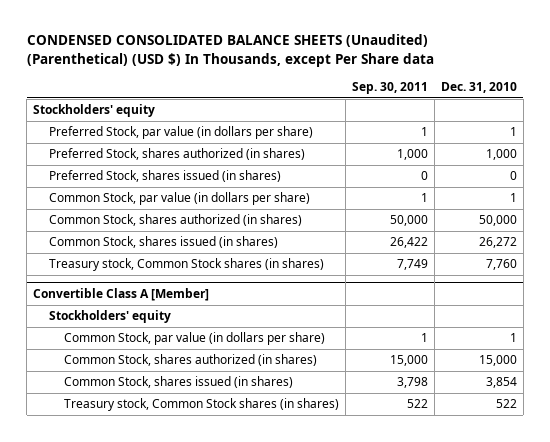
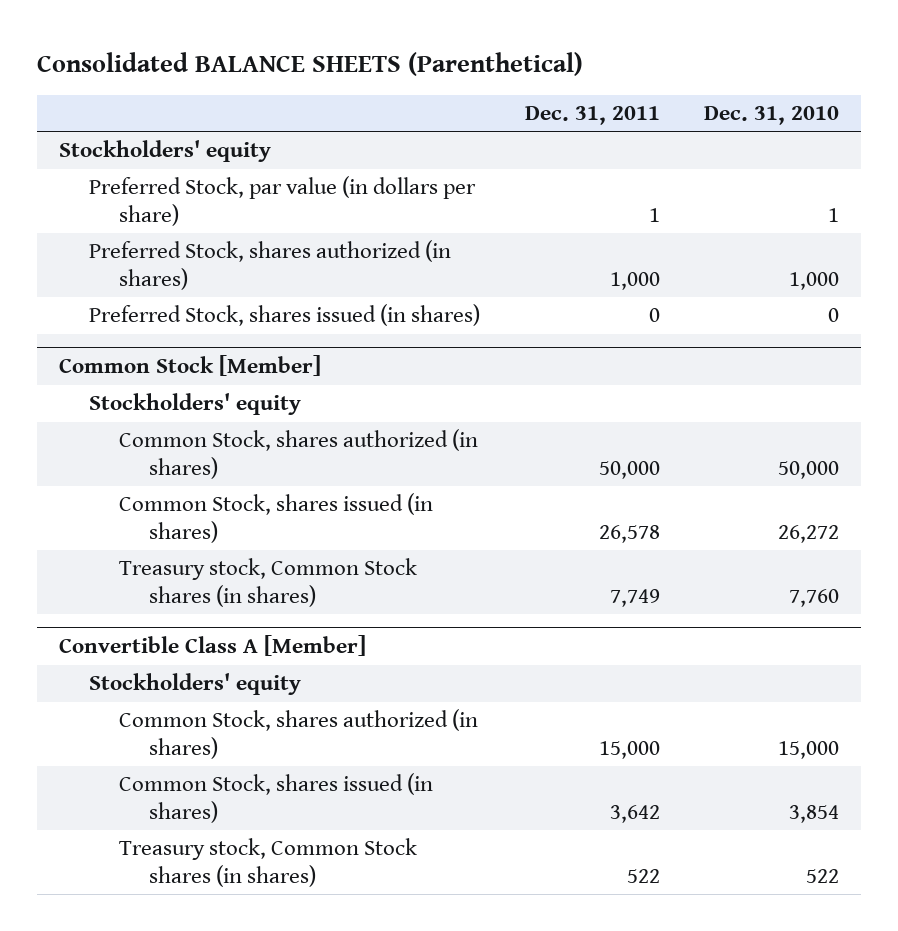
[26,34,434,67] CONDENSED CONSOLIDATED BALANCE SHEETS (Unaudited) (Parenthetical) (USD $) In Thousands, except Per Share data -> [37,52,584,77] Consolidated BALANCE SHEETS (Parenthetical)
[351,81,428,94] Sep. 30, 2011 -> none
none -> [524,105,660,125] Dec. 31, 2011
[48,192,310,206] Common Stock, par value (in dollars per share) -> none
none -> [59,355,322,377] Common Stock [Member]
none -> [89,393,302,416] Stockholders' equity
[63,332,325,346] Common Stock, par value (in dollars per share) -> none

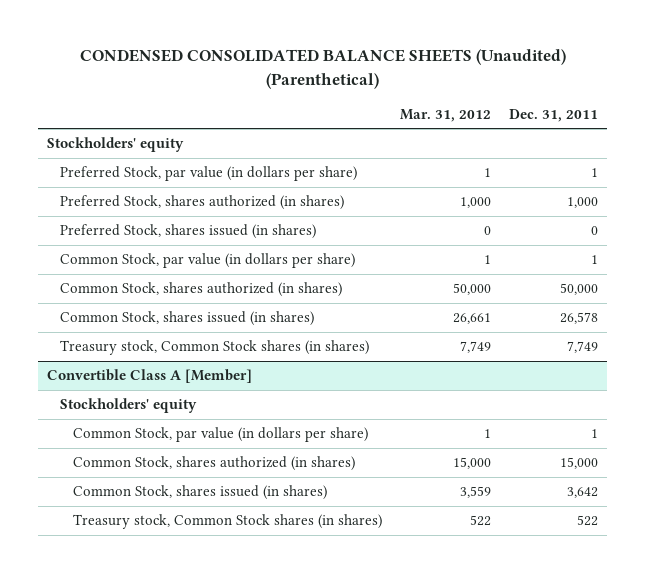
[37,52,584,77] Consolidated BALANCE SHEETS (Parenthetical) -> [79,49,566,89] CONDENSED CONSOLIDATED BALANCE SHEETS (Unaudited) (Parenthetical)
[704,105,840,125] Dec. 31, 2010 -> none
none -> [400,108,492,122] Mar. 31, 2012
[59,355,322,377] Common Stock [Member] -> none
[89,393,302,416] Stockholders' equity -> none
none -> [60,253,356,269] Common Stock, par value (in dollars per share)
none -> [73,427,369,443] Common Stock, par value (in dollars per share)

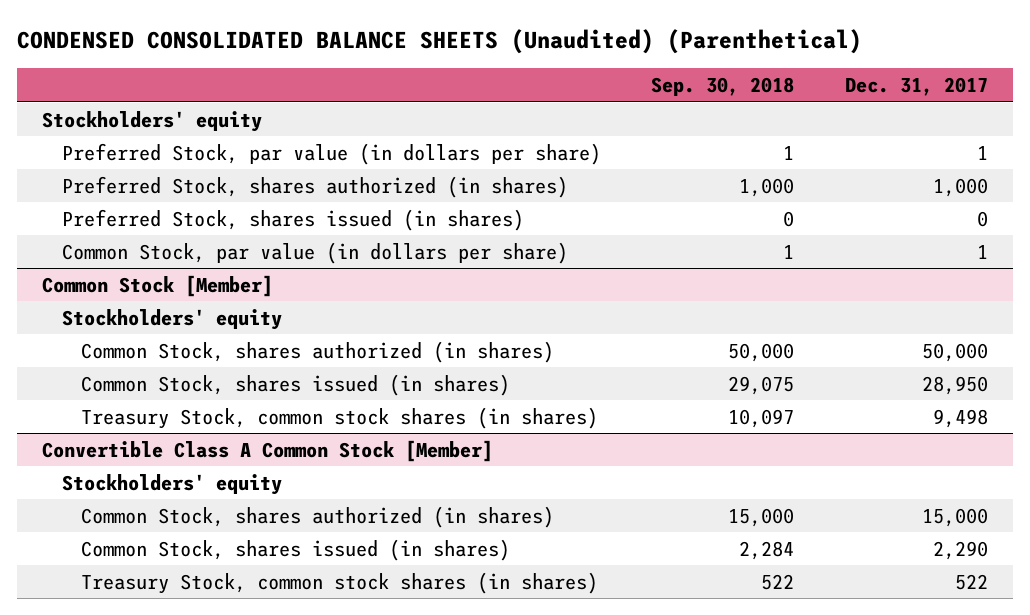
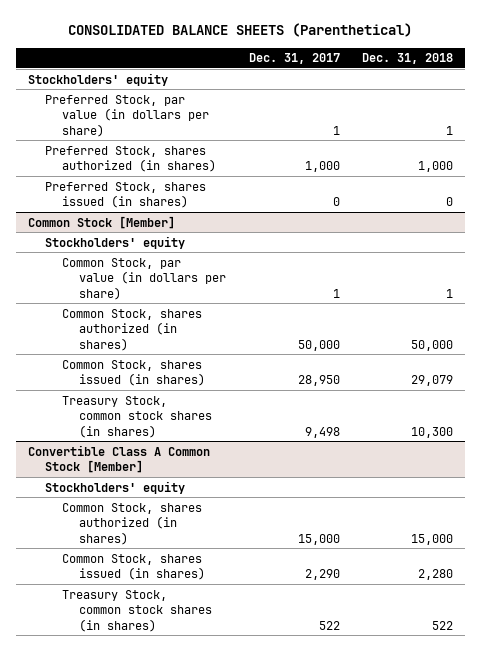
[16,29,862,55] CONDENSED CONSOLIDATED BALANCE SHEETS (Unaudited) (Parenthetical) -> [68,23,413,38] CONSOLIDATED BALANCE SHEETS (Parenthetical)
[651,77,795,97] Sep. 30, 2018 -> none
none -> [362,53,454,65] Dec. 31, 2018
[61,241,568,264] Common Stock, par value (in dollars per share) -> none
none -> [62,257,227,300] Common Stock, par value (in dollars per share)

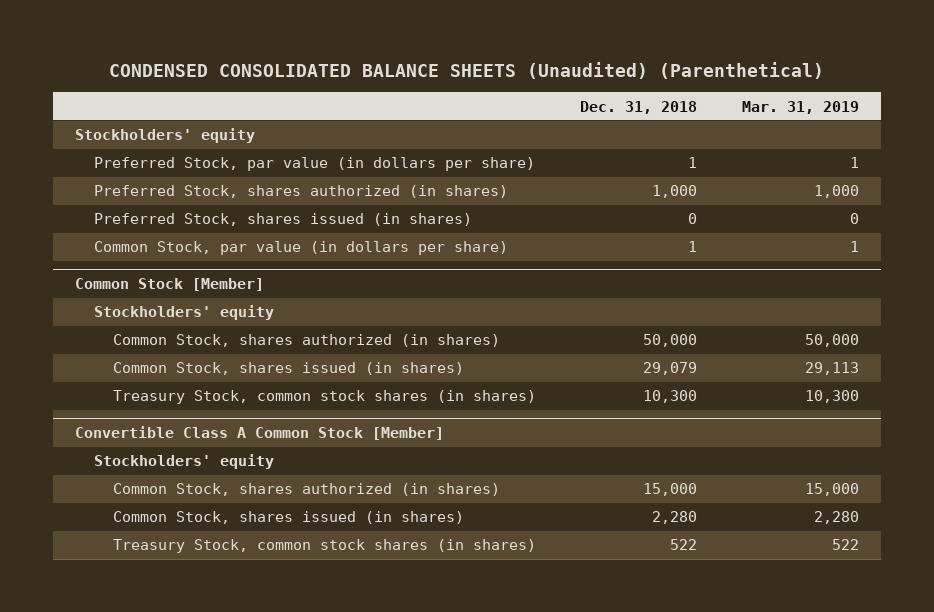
[68,23,413,38] CONSOLIDATED BALANCE SHEETS (Parenthetical) -> [109,61,825,79] CONDENSED CONSOLIDATED BALANCE SHEETS (Unaudited) (Parenthetical)
[248,53,340,65] Dec. 31, 2017 -> none
none -> [741,100,859,114] Mar. 31, 2019
none -> [94,241,509,256] Common Stock, par value (in dollars per share)
[62,257,227,300] Common Stock, par value (in dollars per share) -> none

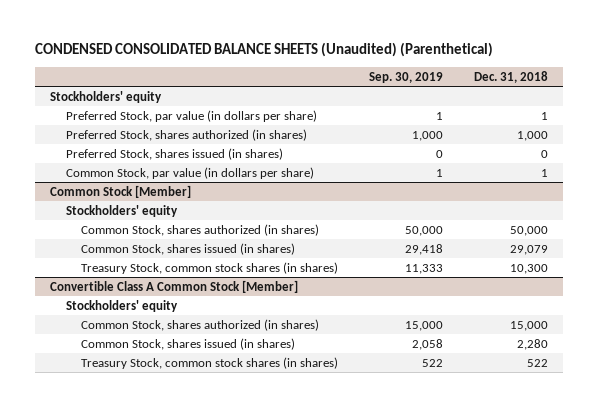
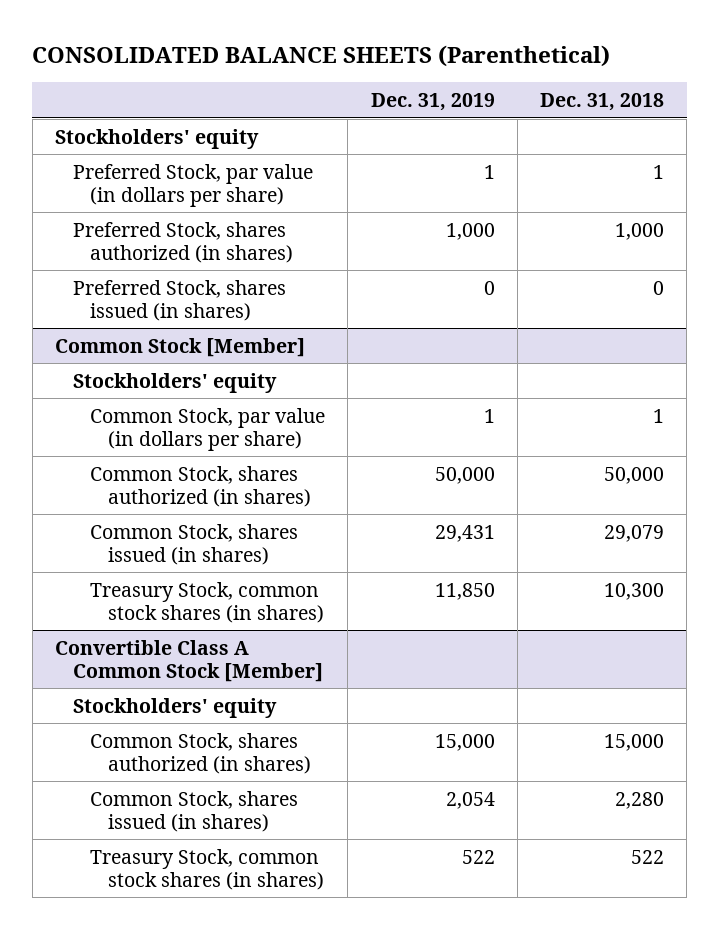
[34,42,493,58] CONDENSED CONSOLIDATED BALANCE SHEETS (Unaudited) (Parenthetical) -> [32,44,611,67] CONSOLIDATED BALANCE SHEETS (Parenthetical)
[369,71,444,83] Sep. 30, 2019 -> none
none -> [370,93,495,112] Dec. 31, 2019
[65,166,314,179] Common Stock, par value (in dollars per share) -> none
none -> [90,407,326,451] Common Stock, par value (in dollars per share)

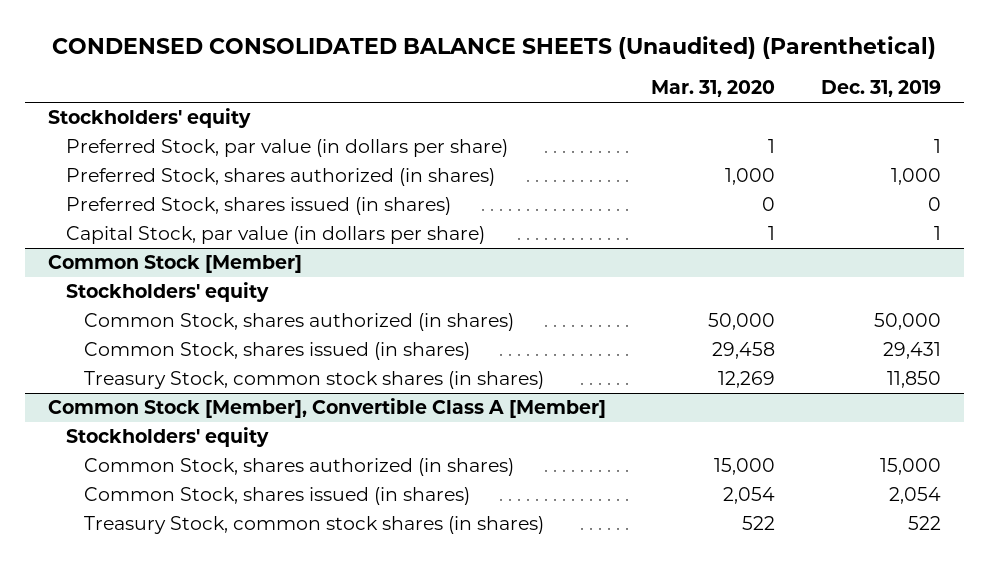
[32,44,611,67] CONSOLIDATED BALANCE SHEETS (Parenthetical) -> [52,36,937,60] CONDENSED CONSOLIDATED BALANCE SHEETS (Unaudited) (Parenthetical)
[540,93,665,112] Dec. 31, 2018 -> none
none -> [651,80,776,98] Mar. 31, 2020
none -> [65,226,485,245] Capital Stock, par value (in dollars per share)
[90,407,326,451] Common Stock, par value (in dollars per share) -> none
[55,639,323,682] Convertible Class A Common Stock [Member] -> [47,398,606,419] Common Stock [Member], Convertible Class A [Member]

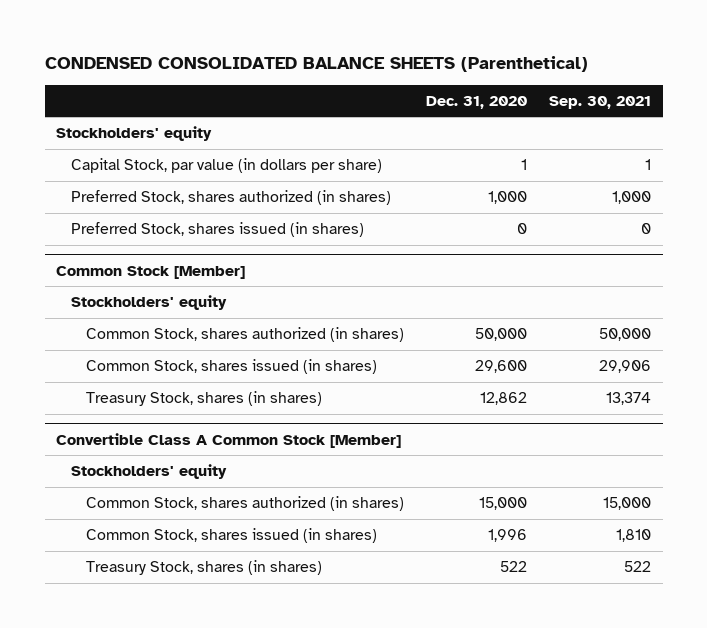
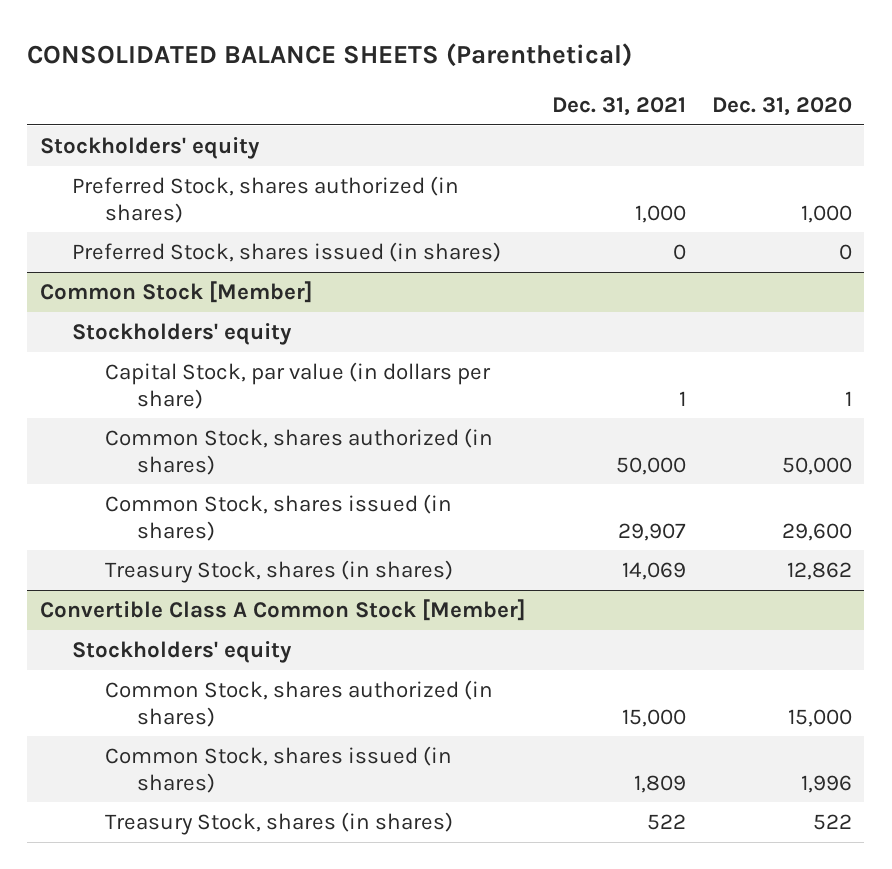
[44,55,588,72] CONDENSED CONSOLIDATED BALANCE SHEETS (Parenthetical) -> [27,42,633,67] CONSOLIDATED BALANCE SHEETS (Parenthetical)
[549,95,652,109] Sep. 30, 2021 -> none
none -> [551,97,686,117] Dec. 31, 2021
[70,158,382,174] Capital Stock, par value (in dollars per share) -> none
none -> [104,361,491,409] Capital Stock, par value (in dollars per share)

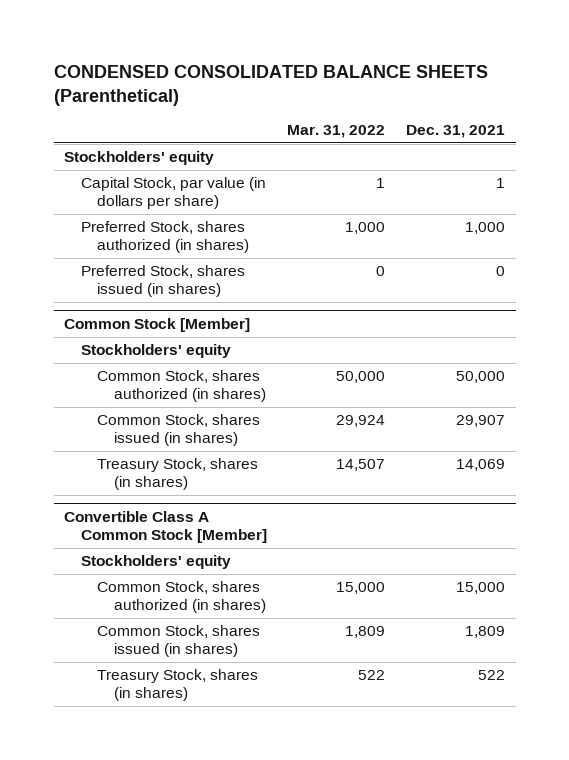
[27,42,633,67] CONSOLIDATED BALANCE SHEETS (Parenthetical) -> [53,64,488,106] CONDENSED CONSOLIDATED BALANCE SHEETS (Parenthetical)
[711,97,852,117] Dec. 31, 2020 -> none
none -> [287,125,386,139] Mar. 31, 2022
none -> [80,177,266,210] Capital Stock, par value (in dollars per share)
[104,361,491,409] Capital Stock, par value (in dollars per share) -> none

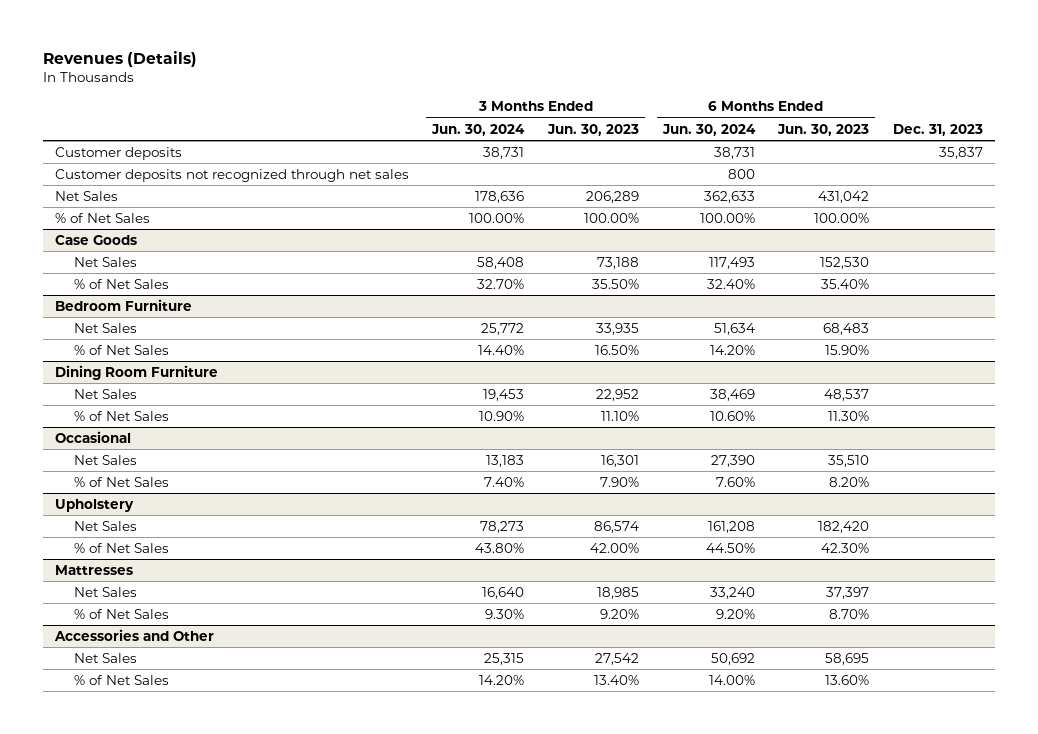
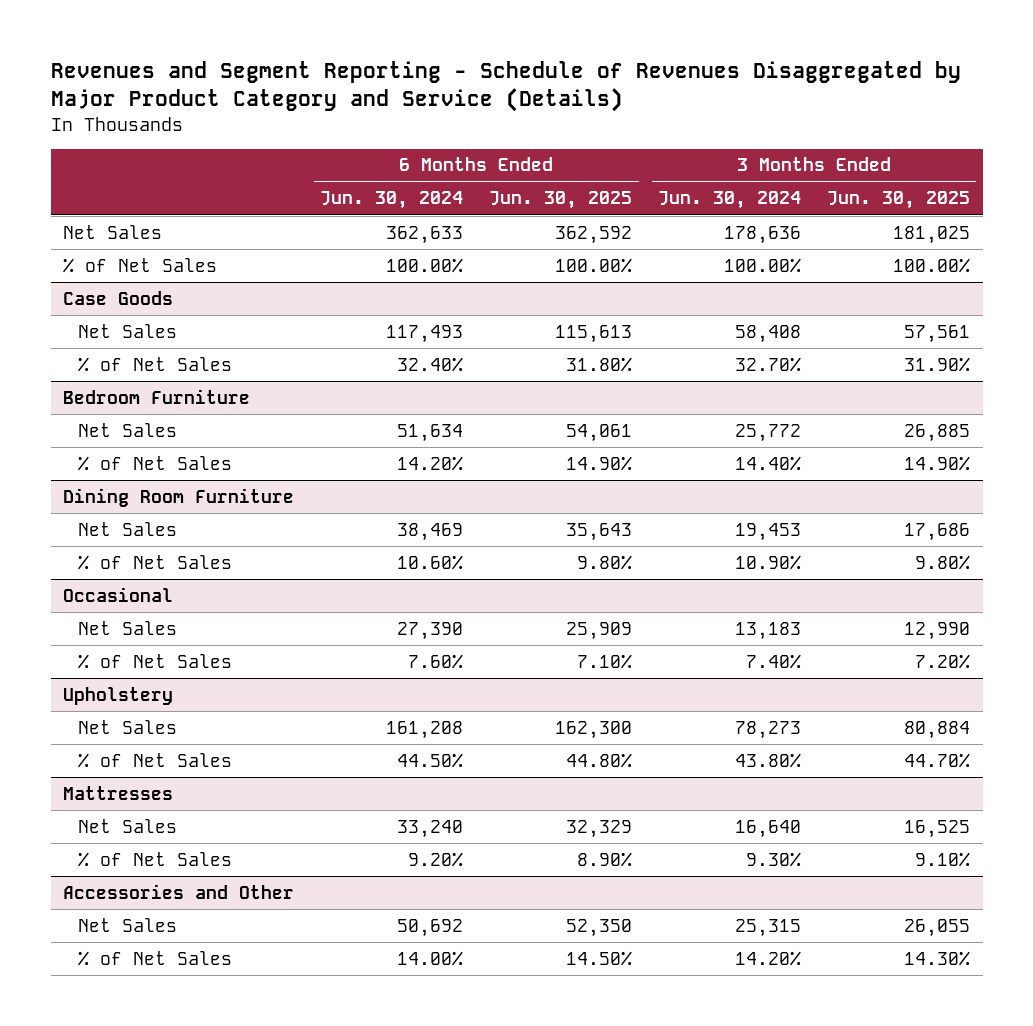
[42,50,197,67] Revenues (Details) -> [50,61,961,113] Revenues and Segment Reporting - Schedule of Revenues Disaggregated by Major Product Category and Service (Details)
[546,123,639,136] Jun. 30, 2023 -> none
[777,123,870,136] Jun. 30, 2023 -> none
[893,123,984,136] Dec. 31, 2023 -> none
none -> [489,191,633,210] Jun. 30, 2025
none -> [826,191,970,210] Jun. 30, 2025
[54,146,182,160] Customer deposits -> none
[54,168,409,182] Customer deposits not recognized through net sales -> none

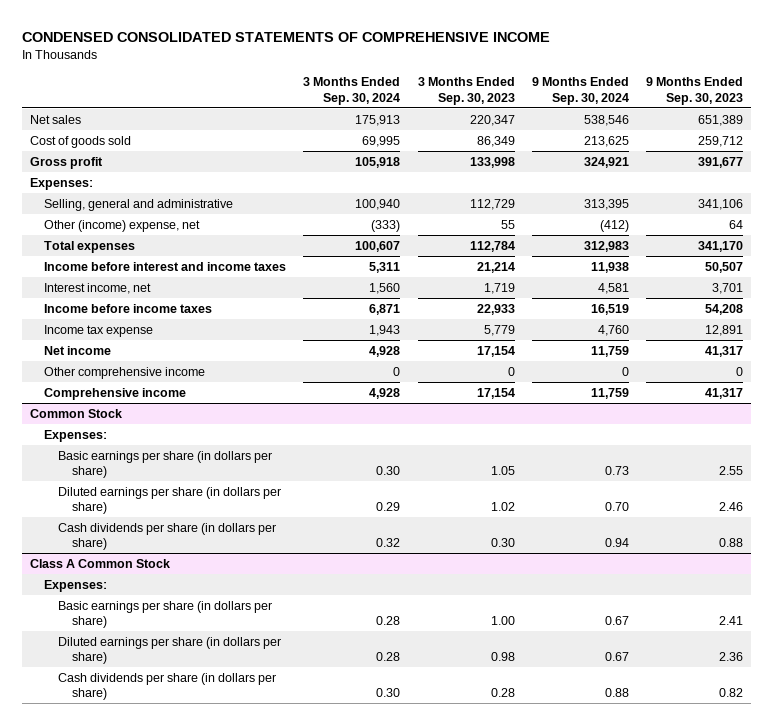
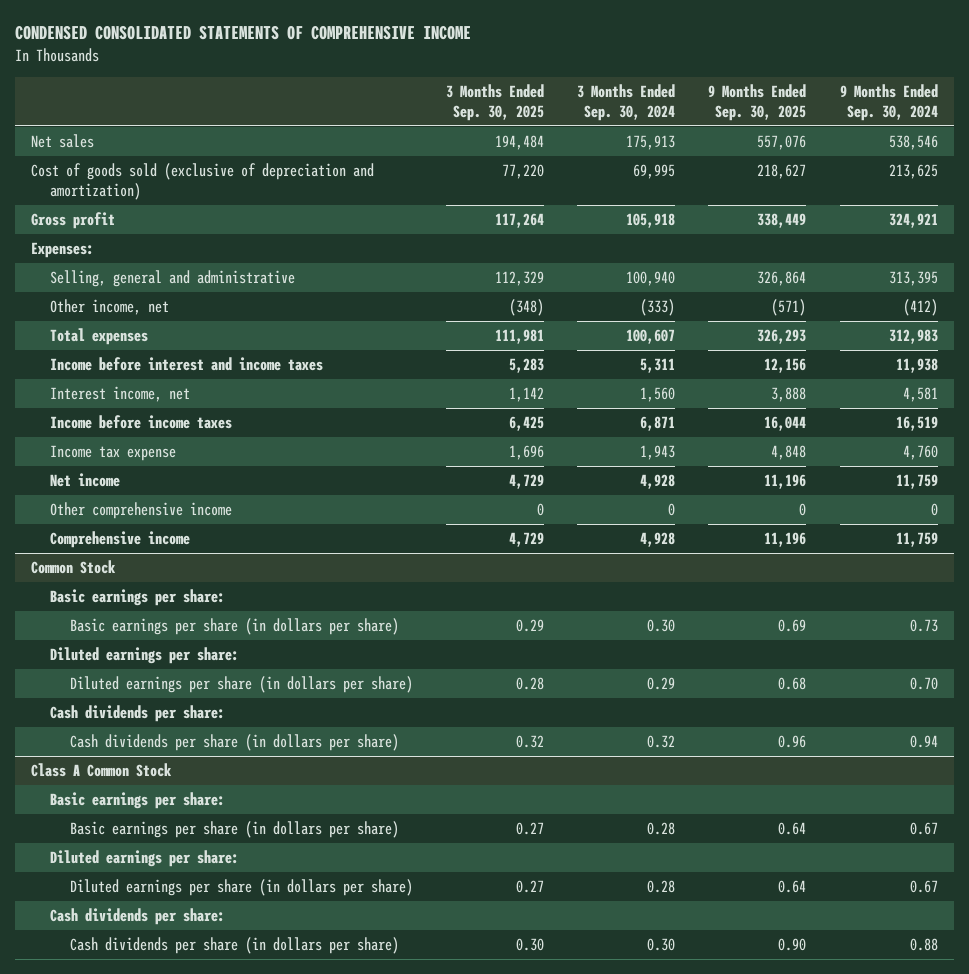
[417,77,515,105] 3 Months Ended Sep. 30, 2023 -> none
[645,77,743,105] 9 Months Ended Sep. 30, 2023 -> none
none -> [445,83,544,122] 3 Months Ended Sep. 30, 2025
none -> [708,83,807,122] 9 Months Ended Sep. 30, 2025
[30,136,132,149] Cost of goods sold -> [31,162,375,201] Cost of goods sold (exclusive of depreciation and amortization)
[44,220,201,233] Other (income) expense, net -> [50,298,170,315] Other income, net
[44,430,108,443] Expenses: -> none
none -> [50,588,226,606] Basic earnings per share:
none -> [50,646,240,664] Diluted earnings per share:
none -> [50,704,226,722] Cash dividends per share:
[44,580,108,593] Expenses: -> none
none -> [50,791,226,809] Basic earnings per share:
none -> [50,849,240,867] Diluted earnings per share:
none -> [50,907,226,925] Cash dividends per share:

